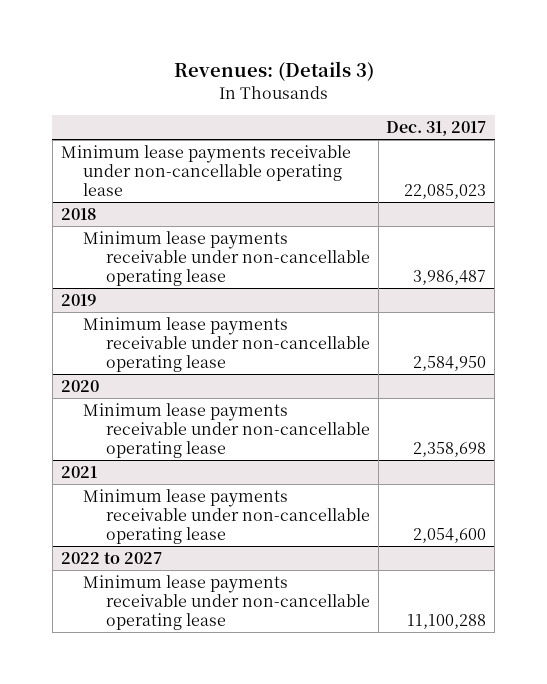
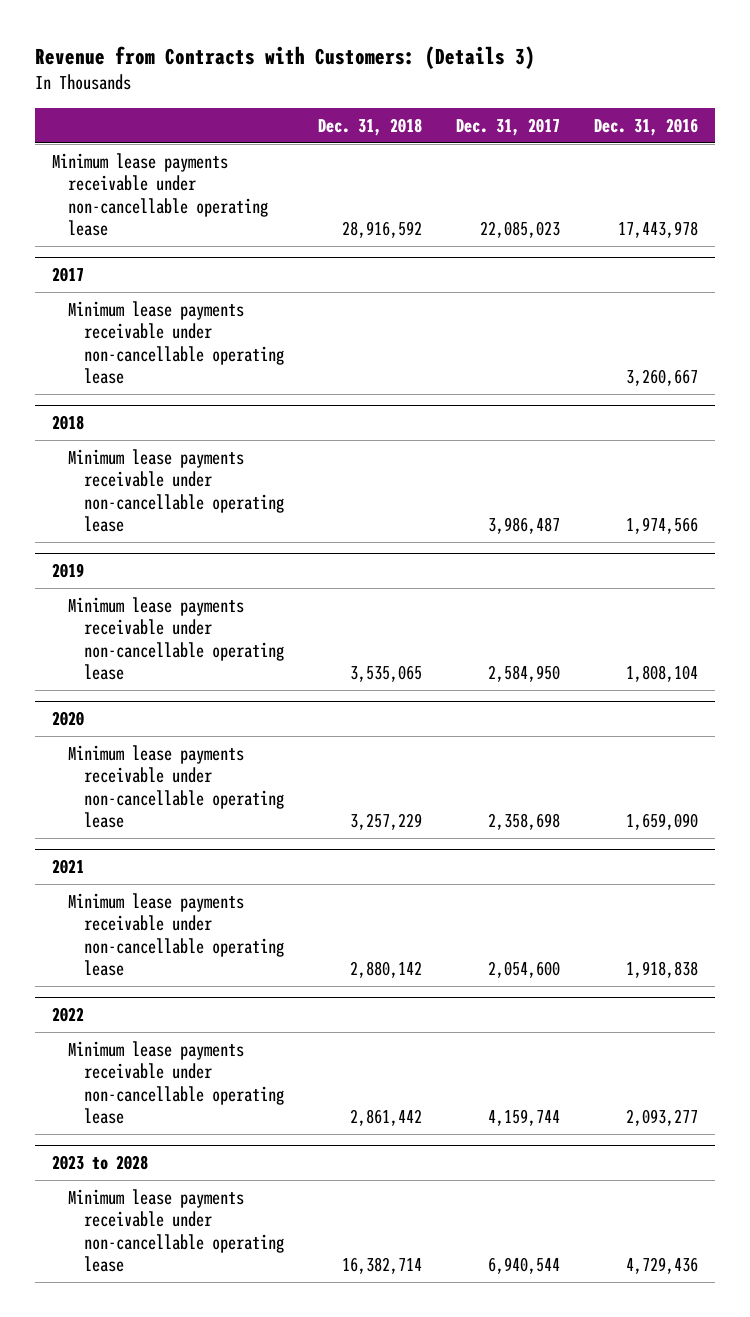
[173,61,374,82] Revenues: (Details 3) -> [34,45,535,69] Revenue from Contracts with Customers: (Details 3)
none -> [317,117,422,136] Dec. 31, 2018
none -> [593,117,698,136] Dec. 31, 2016
none -> [51,267,84,283] 2017
none -> [67,301,284,384] Minimum lease payments receivable under non-cancellable operating lease
[60,551,162,564] 2022 to 2027 -> none
none -> [51,1007,84,1023] 2022
[407,614,487,630] 11,100,288 -> [487,1108,560,1126] 4,159,744
none -> [51,1155,148,1171] 2023 to 2028
none -> [67,1189,284,1272] Minimum lease payments receivable under non-cancellable operating lease

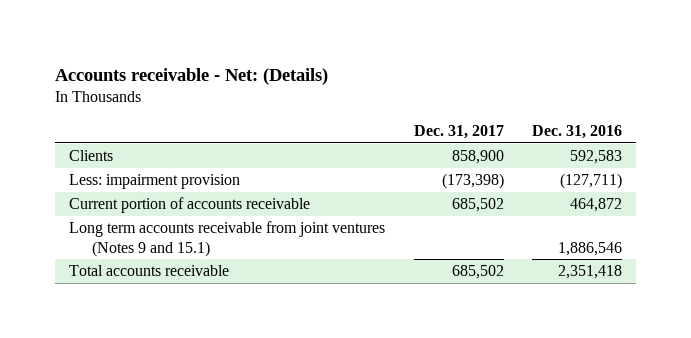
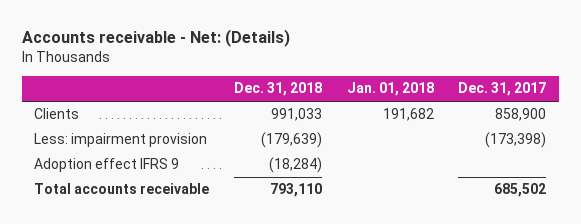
[531,125,622,140] Dec. 31, 2016 -> none
none -> [234,82,323,97] Dec. 31, 2018
none -> [346,82,434,97] Jan. 01, 2018
[69,197,311,214] Current portion of accounts receivable -> none
[69,221,386,257] Long term accounts receivable from joint ventures (Notes 9 and 15.1) -> none
none -> [34,158,180,173] Adoption effect IFRS 9

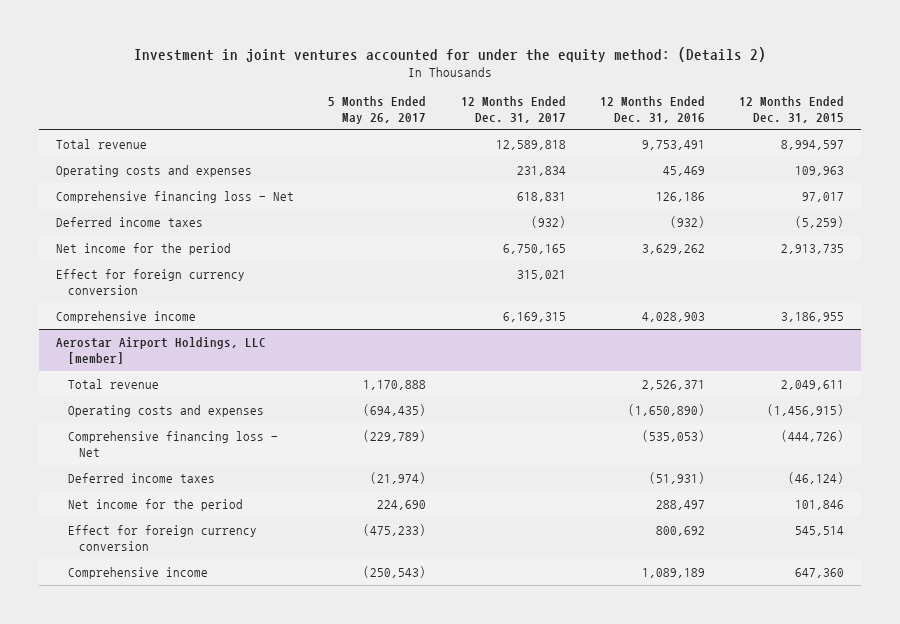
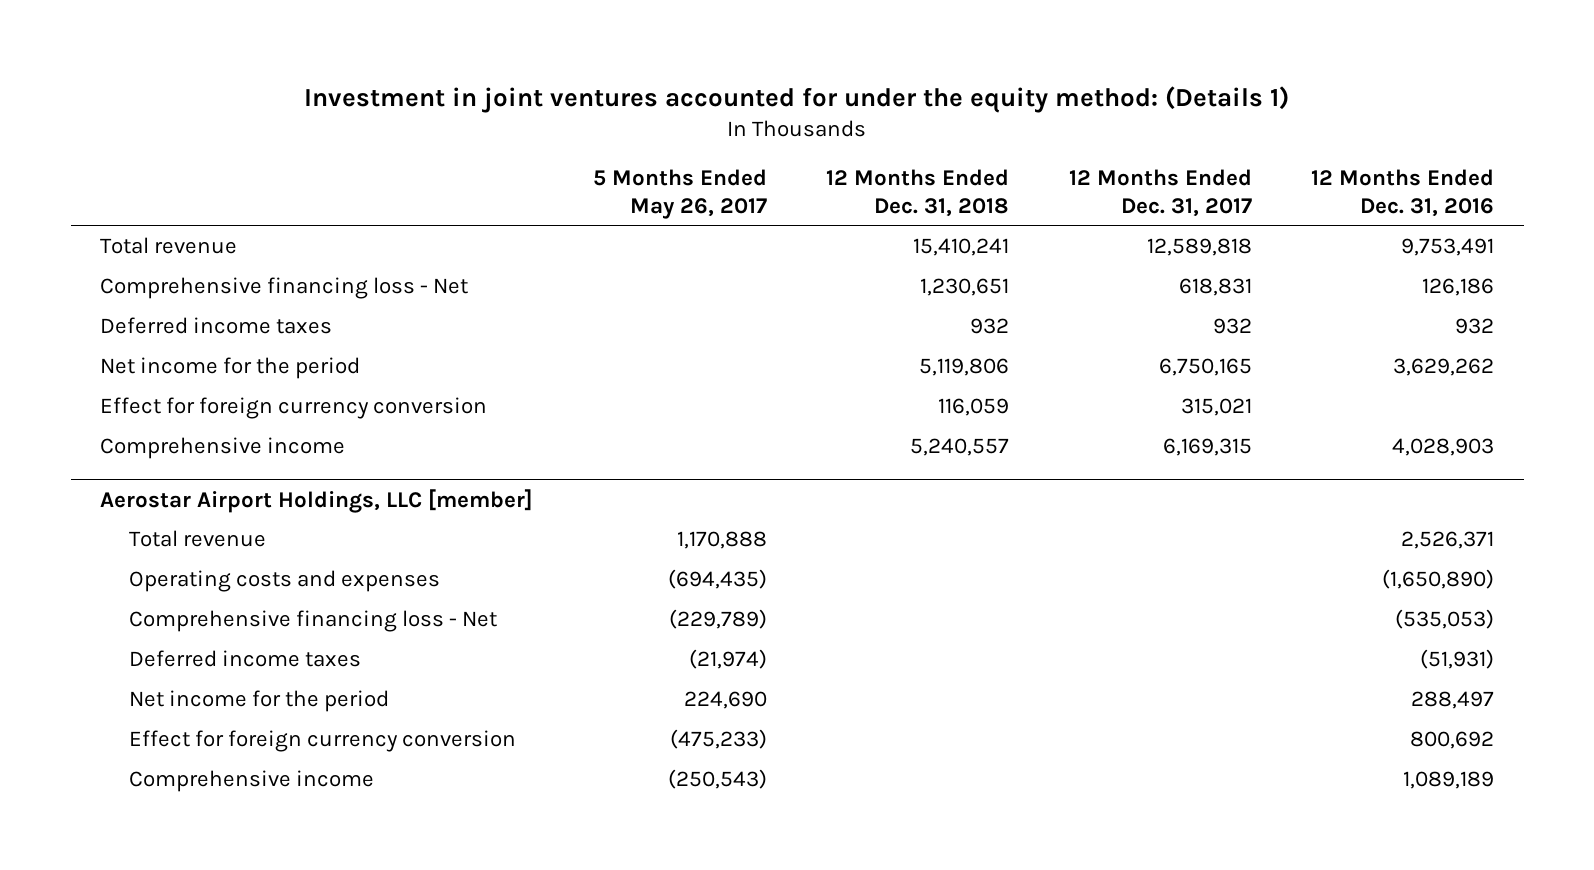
[134,46,767,62] Investment in joint ventures accounted for under the equity method: (Details 2) -> [304,85,1290,113] Investment in joint ventures accounted for under the equity method: (Details 1)
[738,96,844,124] 12 Months Ended Dec. 31, 2015 -> none
none -> [826,169,1010,217] 12 Months Ended Dec. 31, 2018
[56,164,253,177] Operating costs and expenses -> none
[530,215,566,228] (932) -> [1212,317,1252,334] 932
[669,215,705,228] (932) -> [1455,317,1495,334] 932

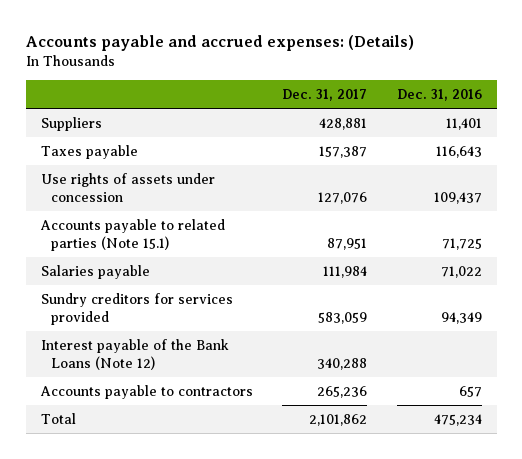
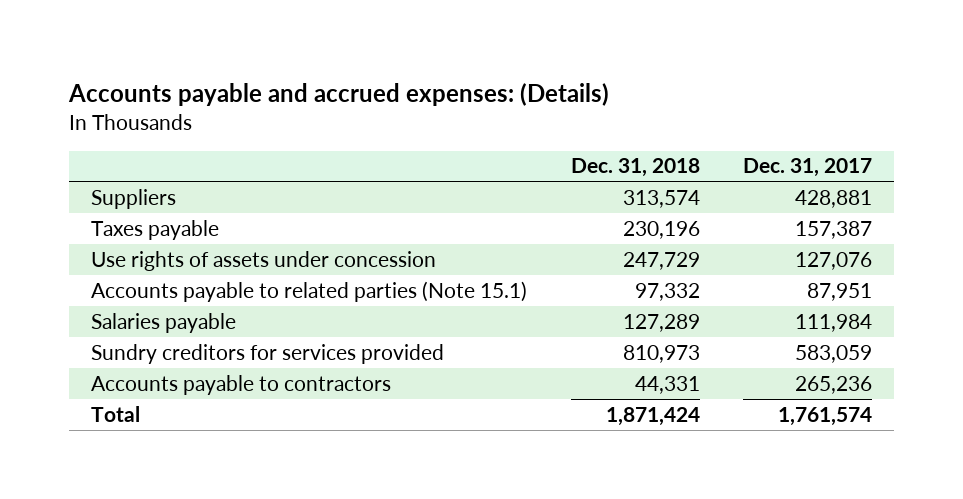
[396,89,482,102] Dec. 31, 2016 -> none
none -> [570,158,700,178] Dec. 31, 2018
[40,338,229,370] Interest payable of the Bank Loans (Note 12) -> none
[309,413,368,426] 2,101,862 -> [778,406,873,426] 1,761,574

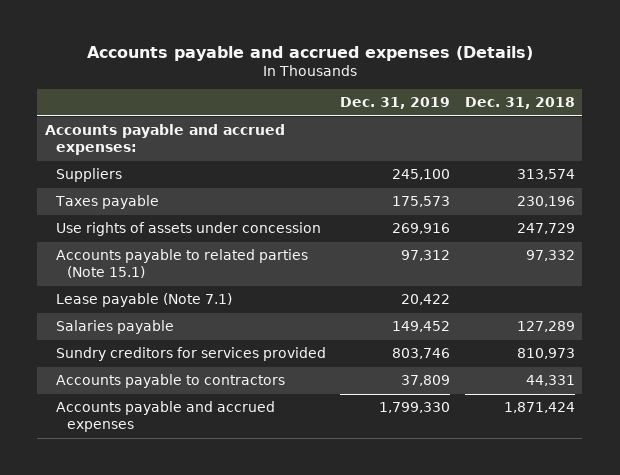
[68,82,610,106] Accounts payable and accrued expenses: (Details) -> [86,45,533,61] Accounts payable and accrued expenses (Details)
[743,158,873,178] Dec. 31, 2017 -> none
none -> [340,97,451,110] Dec. 31, 2019
none -> [44,124,285,156] Accounts payable and accrued expenses:
none -> [55,293,232,308] Lease payable (Note 7.1)
[91,405,141,422] Total -> [55,401,275,433] Accounts payable and accrued expenses

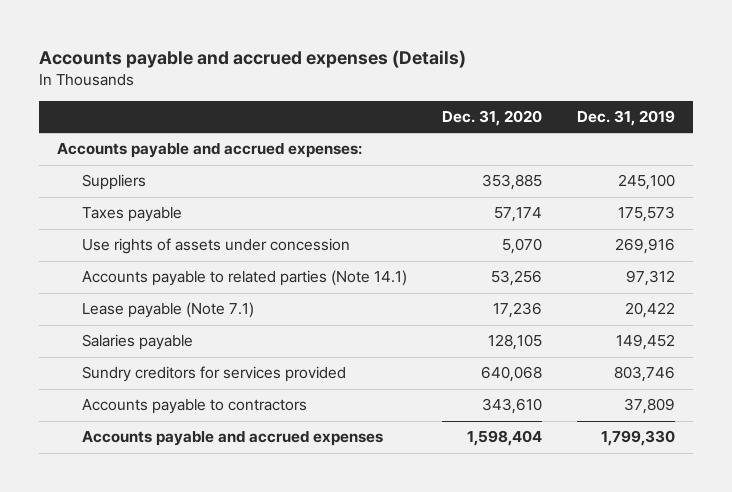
[464,97,575,110] Dec. 31, 2018 -> none
none -> [442,109,543,126] Dec. 31, 2020
[55,249,308,279] Accounts payable to related parties (Note 15.1) -> [81,270,407,287] Accounts payable to related parties (Note 14.1)

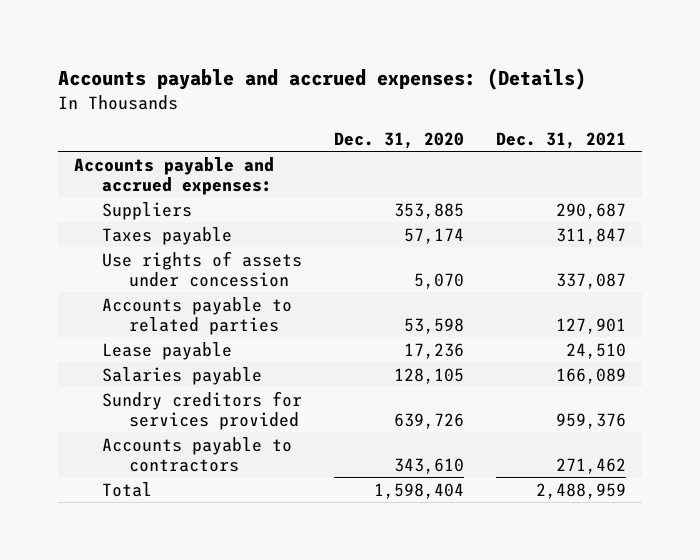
[39,49,467,68] Accounts payable and accrued expenses (Details) -> [58,68,587,91] Accounts payable and accrued expenses: (Details)
[577,109,676,126] Dec. 31, 2019 -> none
none -> [495,131,626,149] Dec. 31, 2021
[81,270,407,287] Accounts payable to related parties (Note 14.1) -> [101,296,292,336] Accounts payable to related parties
[491,270,543,287] 53,256 -> [403,318,464,335] 53,598
[81,302,254,319] Lease payable (Note 7.1) -> [101,341,232,360] Lease payable
[481,366,543,383] 640,068 -> [393,413,464,430] 639,726
[81,431,383,447] Accounts payable and accrued expenses -> [101,481,152,497] Total

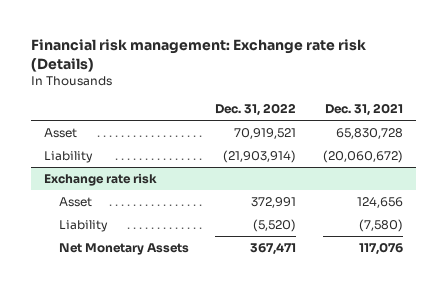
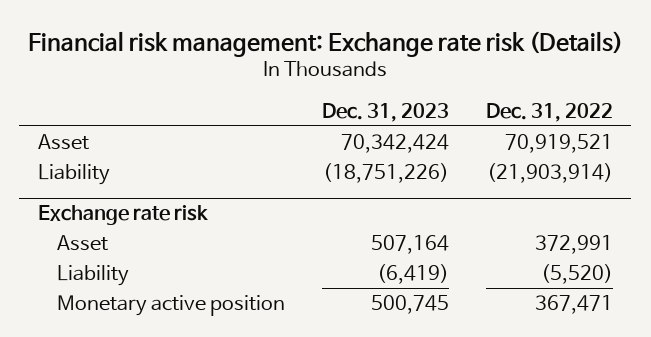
[324,103,403,117] Dec. 31, 2021 -> none
none -> [322,102,450,122] Dec. 31, 2023
[58,242,189,255] Net Monetary Assets -> [57,295,286,317] Monetary active position

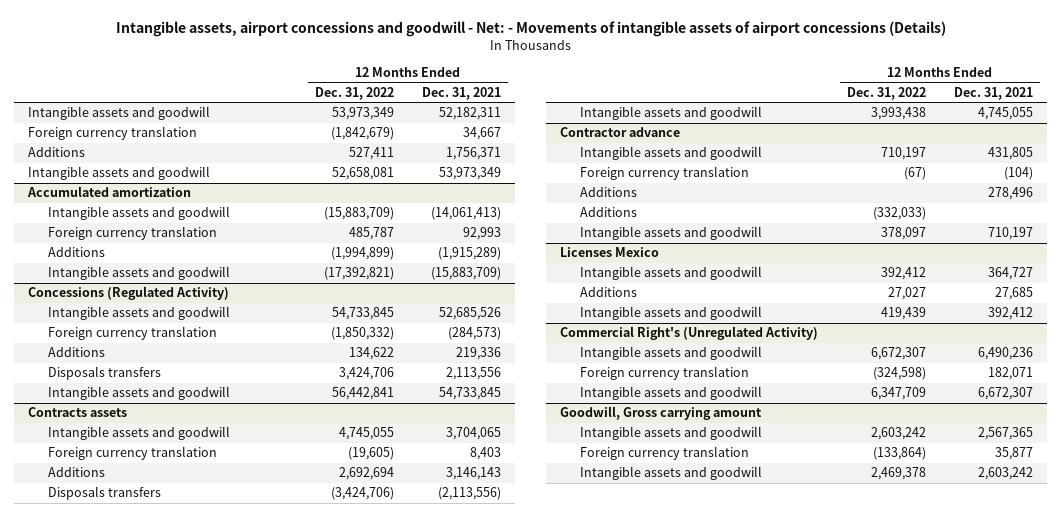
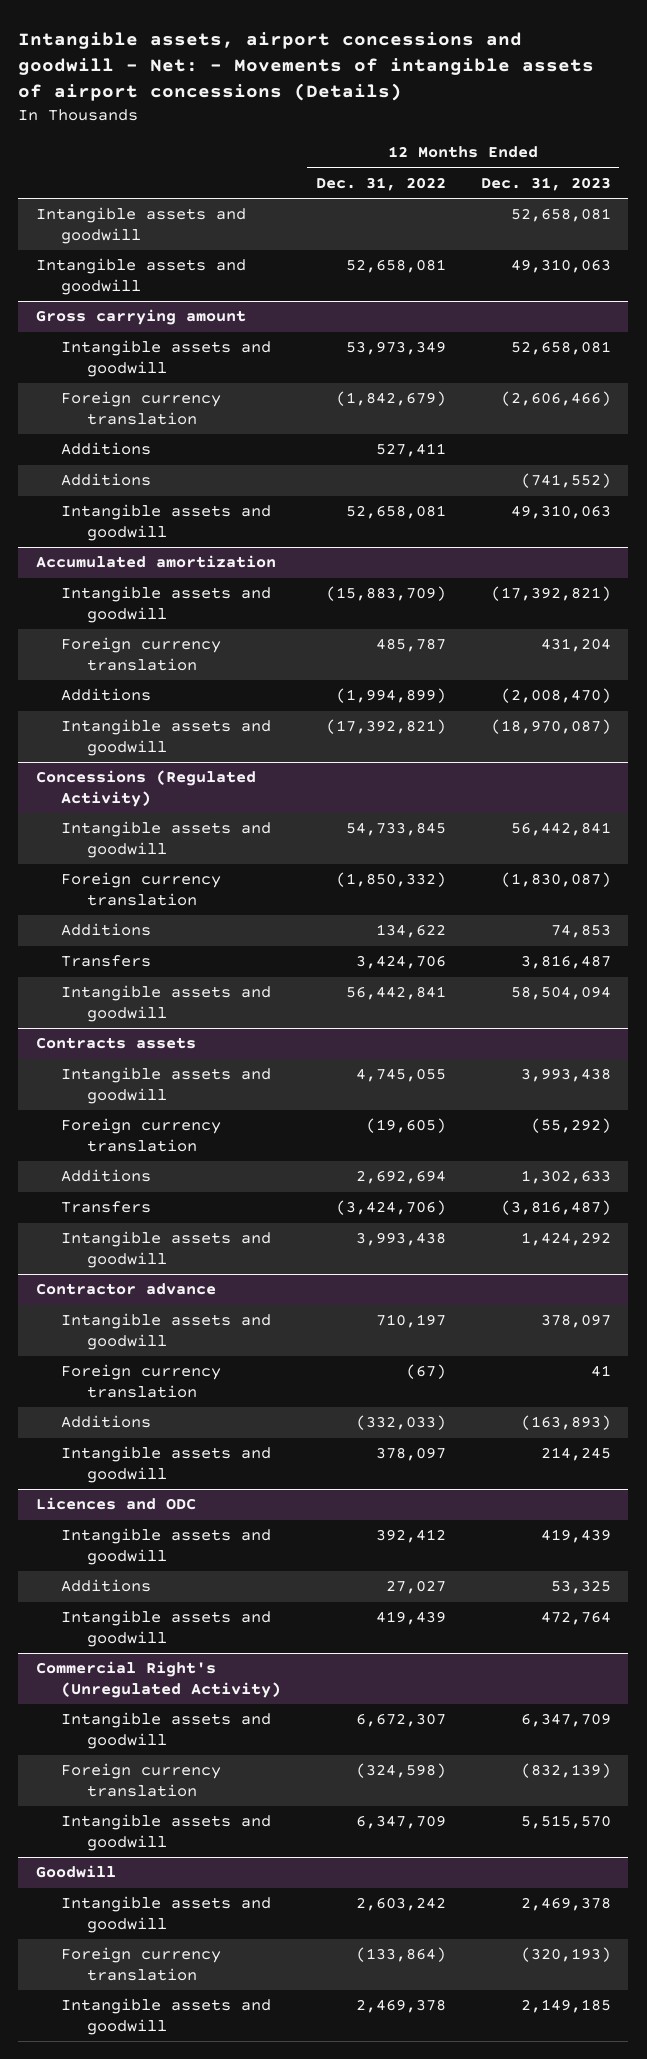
[422,86,502,100] Dec. 31, 2021 -> none
none -> [480,176,611,191] Dec. 31, 2023
none -> [35,207,246,244] Intangible assets and goodwill
none -> [35,258,246,295] Intangible assets and goodwill
none -> [35,309,246,326] Gross carrying amount
none -> [61,473,152,487] Additions
[47,366,161,381] Disposals transfers -> [61,955,152,968] Transfers
[47,486,161,501] Disposals transfers -> [61,1201,152,1214] Transfers
[579,187,637,198] Additions -> none
[560,247,660,258] Licenses Mexico -> [35,1497,196,1511] Licences and ODC
[560,406,763,421] Goodwill, Gross carrying amount -> none
none -> [35,1865,116,1879] Goodwill

